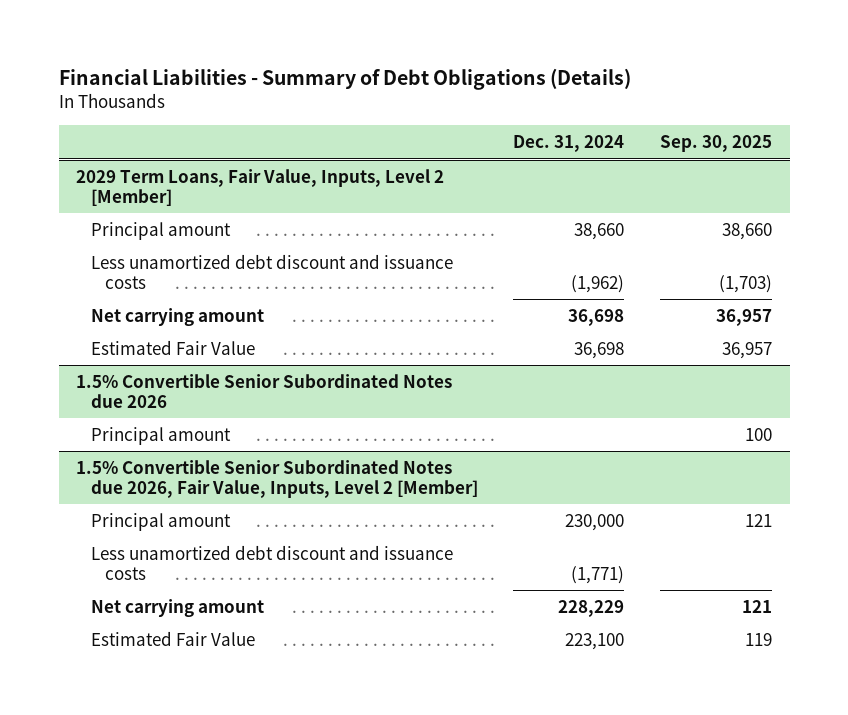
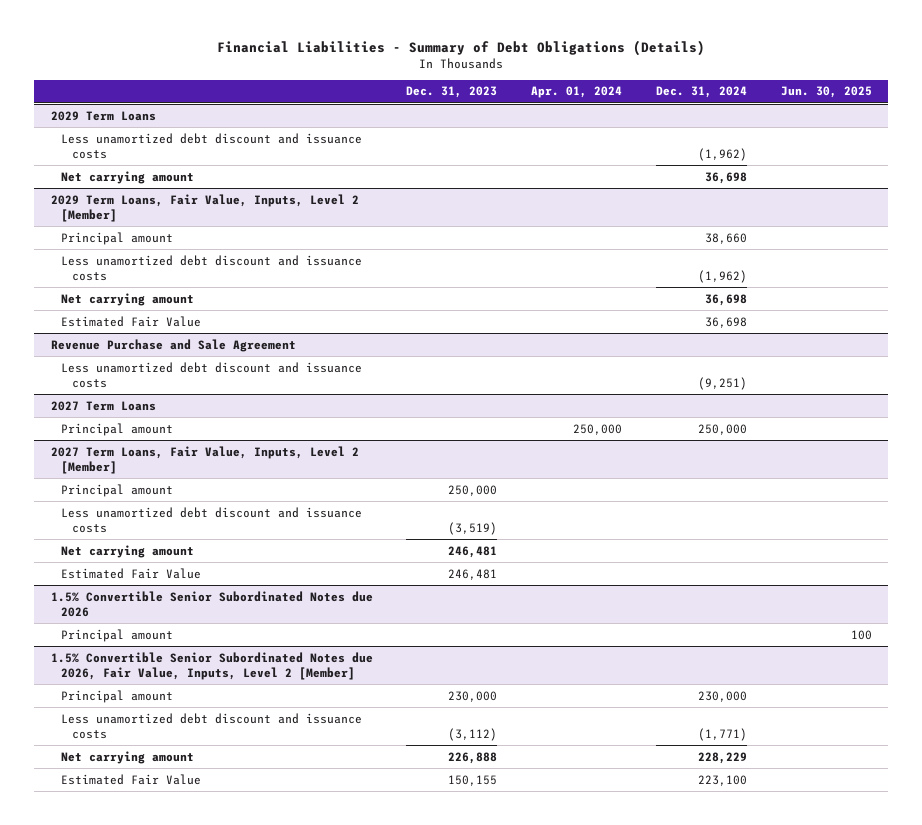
[659,135,772,153] Sep. 30, 2025 -> none
none -> [406,86,498,99] Dec. 31, 2023
none -> [531,86,623,99] Apr. 01, 2024
none -> [780,86,872,99] Jun. 30, 2025
none -> [50,110,156,121] 2029 Term Loans
none -> [61,132,363,159] Less unamortized debt discount and issuance costs
none -> [61,170,195,184] Net carrying amount
none -> [50,338,296,352] Revenue Purchase and Sale Agreement
none -> [61,361,363,388] Less unamortized debt discount and issuance costs
none -> [50,400,156,411] 2027 Term Loans
none -> [61,422,174,436] Principal amount
none -> [50,445,359,474] 2027 Term Loans, Fair Value, Inputs, Level 2 [Member]
none -> [61,483,174,497] Principal amount
none -> [61,506,363,533] Less unamortized debt discount and issuance costs
none -> [61,544,195,558] Net carrying amount
none -> [61,567,202,579] Estimated Fair Value

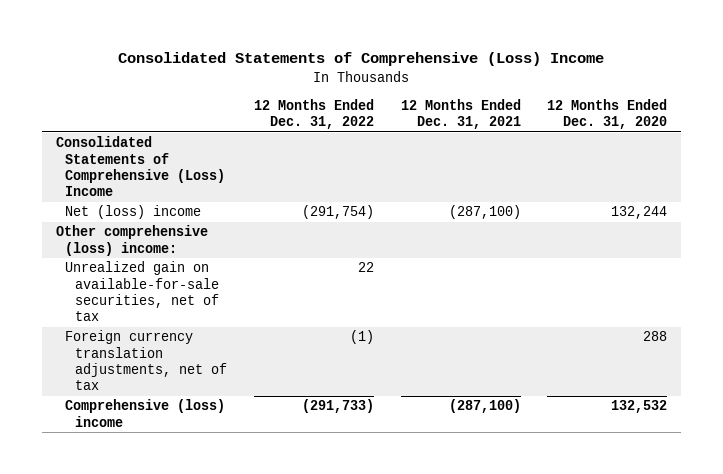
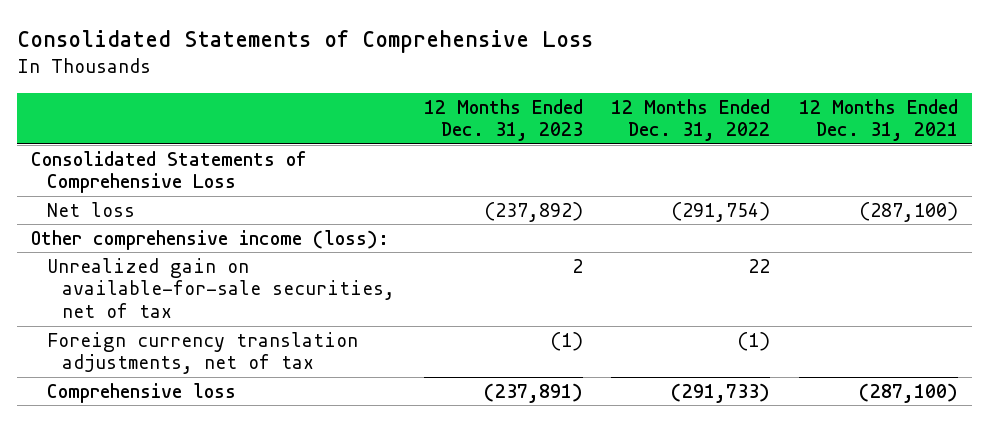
[118,52,605,67] Consolidated Statements of Comprehensive (Loss) Income -> [16,29,593,53] Consolidated Statements of Comprehensive Loss
[547,98,668,130] 12 Months Ended Dec. 31, 2020 -> none
none -> [423,98,583,142] 12 Months Ended Dec. 31, 2023
[55,136,226,197] Consolidated Statements of Comprehensive (Loss) Income -> [31,150,308,194] Consolidated Statements of Comprehensive Loss
[65,205,202,220] Net (loss) income -> [46,201,135,217] Net loss
[55,225,208,256] Other comprehensive (loss) income: -> [31,229,390,250] Other comprehensive income (loss):
[65,399,226,427] Comprehensive (loss) income -> [46,382,236,403] Comprehensive loss

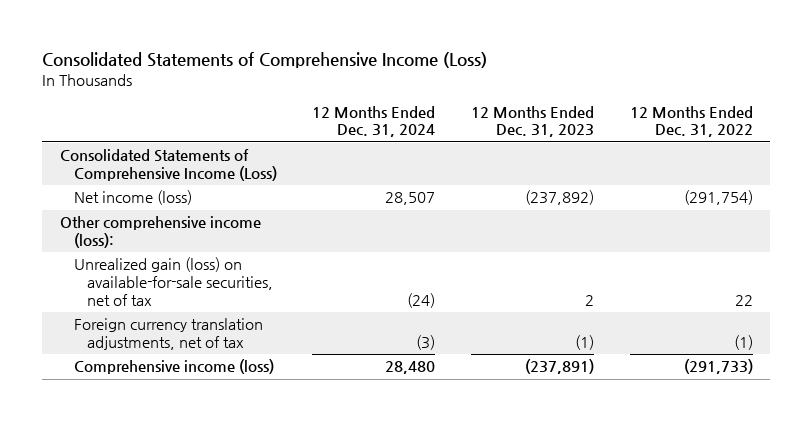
[16,29,593,53] Consolidated Statements of Comprehensive Loss -> [42,51,488,68] Consolidated Statements of Comprehensive Income (Loss)
[798,98,958,142] 12 Months Ended Dec. 31, 2021 -> none
none -> [312,105,436,138] 12 Months Ended Dec. 31, 2024
[31,150,308,194] Consolidated Statements of Comprehensive Loss -> [59,149,277,182] Consolidated Statements of Comprehensive Income (Loss)
[46,201,135,217] Net loss -> [73,190,192,206] Net income (loss)
[46,257,395,318] Unrealized gain on available-for-sale securities, net of tax -> [73,257,274,306] Unrealized gain (loss) on available-for-sale securities, net of tax
[46,382,236,403] Comprehensive loss -> [73,359,274,375] Comprehensive income (loss)

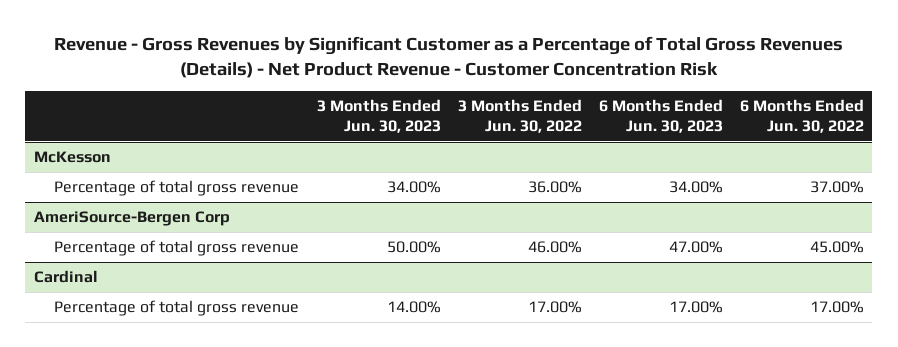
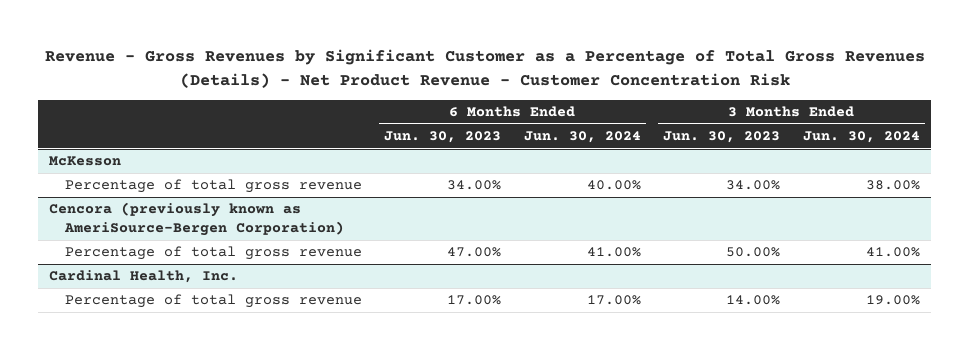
[457,99,582,134] 3 Months Ended Jun. 30, 2022 -> none
[739,99,864,134] 6 Months Ended Jun. 30, 2022 -> none
none -> [523,131,641,144] Jun. 30, 2024
none -> [802,131,920,144] Jun. 30, 2024
[33,211,230,227] AmeriSource-Bergen Corp -> [49,202,344,237] Cencora (previously known as AmeriSource-Bergen Corporation)
[33,270,98,284] Cardinal -> [49,270,239,284] Cardinal Health, Inc.

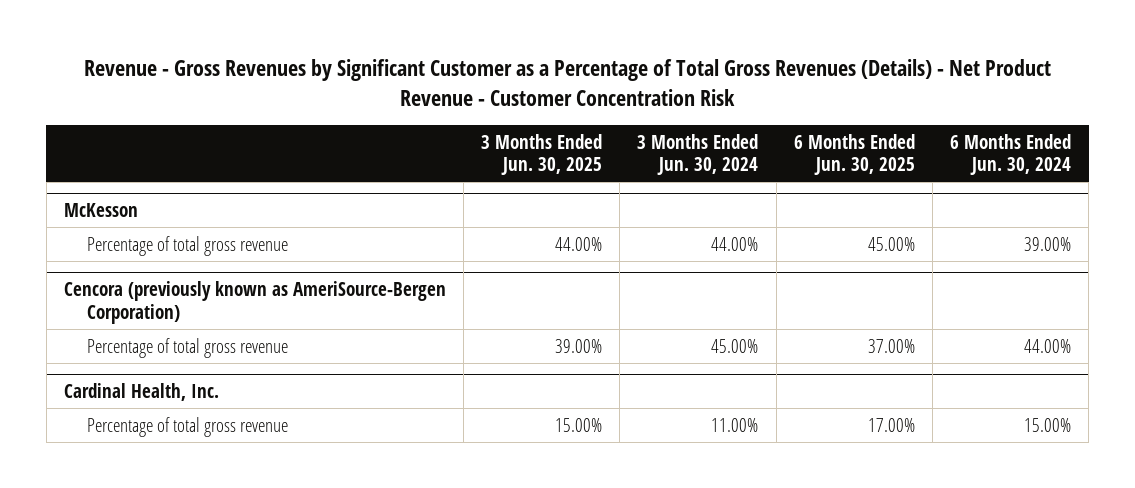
[384,131,502,144] Jun. 30, 2023 -> none
[663,131,781,144] Jun. 30, 2023 -> none
none -> [481,133,603,176] 3 Months Ended Jun. 30, 2025
none -> [793,133,915,176] 6 Months Ended Jun. 30, 2025
[586,180,641,191] 40.00% -> [1024,236,1072,251] 39.00%
[865,180,920,191] 38.00% -> [711,236,759,251] 44.00%
[586,247,641,258] 41.00% -> [1024,338,1072,353] 44.00%
[865,247,920,258] 41.00% -> [711,338,759,353] 45.00%
[586,295,641,306] 17.00% -> [1024,417,1072,432] 15.00%
[865,295,920,306] 19.00% -> [711,417,759,432] 11.00%

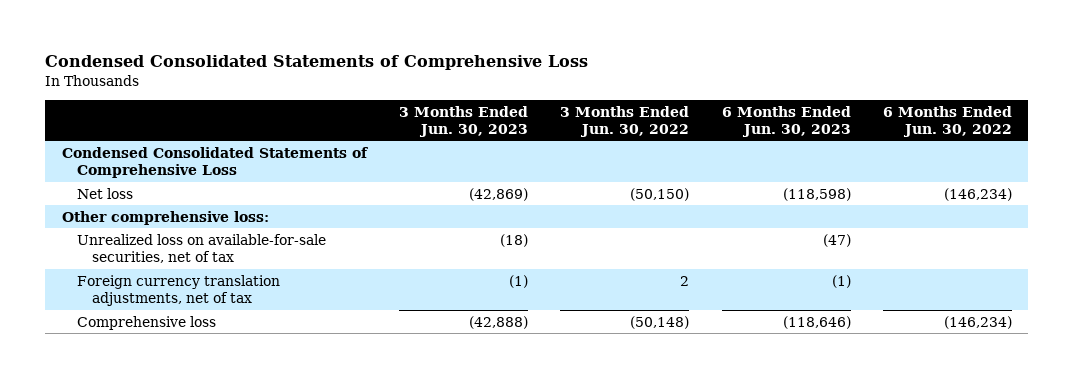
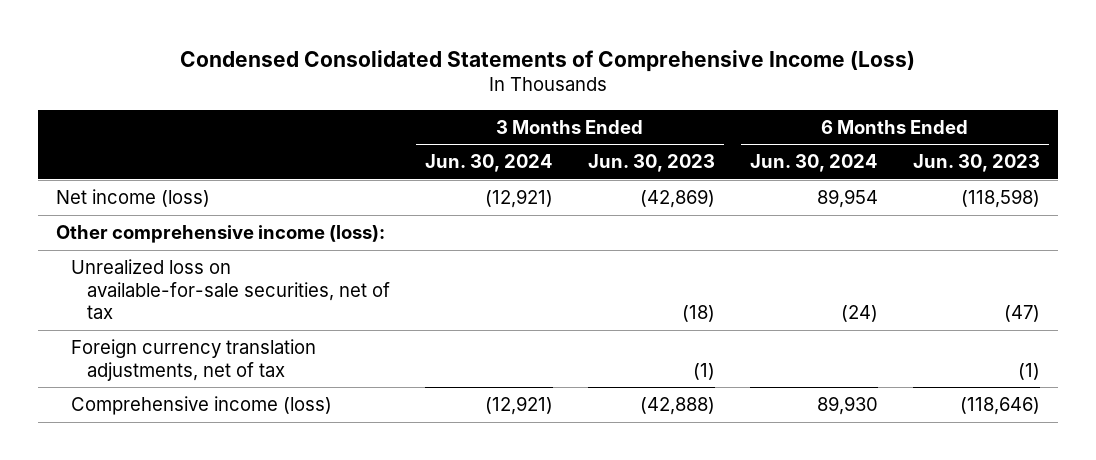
[45,55,589,71] Condensed Consolidated Statements of Comprehensive Loss -> [180,49,916,72] Condensed Consolidated Statements of Comprehensive Income (Loss)
[560,105,690,137] 3 Months Ended Jun. 30, 2022 -> none
[882,105,1012,137] 6 Months Ended Jun. 30, 2022 -> none
none -> [424,154,553,173] Jun. 30, 2024
none -> [750,154,879,173] Jun. 30, 2024
[61,146,368,178] Condensed Consolidated Statements of Comprehensive Loss -> none
[77,187,134,199] Net loss -> [55,188,210,207] Net income (loss)
[61,210,269,225] Other comprehensive loss: -> [55,224,385,243] Other comprehensive income (loss):
[77,315,217,330] Comprehensive loss -> [71,395,333,415] Comprehensive income (loss)

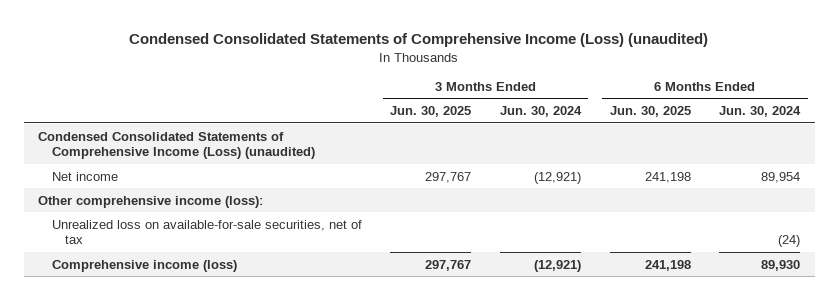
[180,49,916,72] Condensed Consolidated Statements of Comprehensive Income (Loss) -> [129,33,709,48] Condensed Consolidated Statements of Comprehensive Income (Loss) (unaudited)
[587,154,715,173] Jun. 30, 2023 -> none
[913,154,1041,173] Jun. 30, 2023 -> none
none -> [390,106,472,118] Jun. 30, 2025
none -> [609,106,691,118] Jun. 30, 2025
none -> [38,131,315,160] Condensed Consolidated Statements of Comprehensive Income (Loss) (unaudited)
[55,188,210,207] Net income (loss) -> [51,171,118,181] Net income
[71,338,317,381] Foreign currency translation adjustments, net of tax -> none

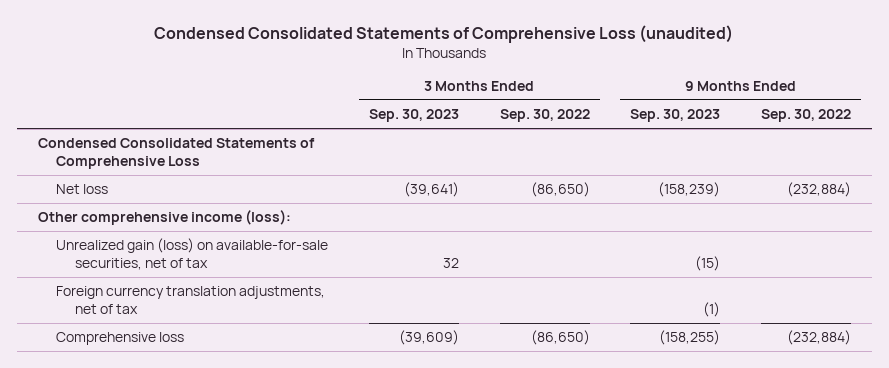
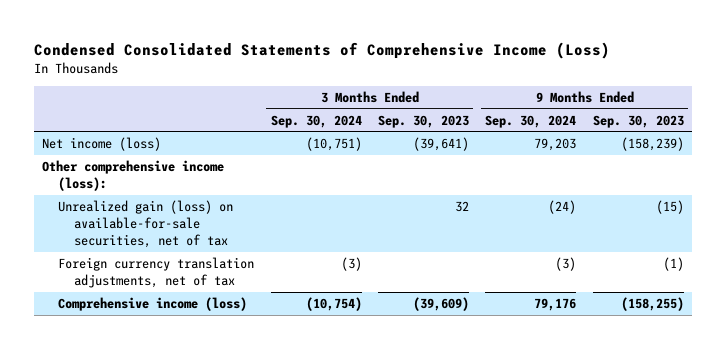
[154,24,734,43] Condensed Consolidated Statements of Comprehensive Loss (unaudited) -> [34,41,611,59] Condensed Consolidated Statements of Comprehensive Income (Loss)
[499,109,590,123] Sep. 30, 2022 -> none
[761,109,852,123] Sep. 30, 2022 -> none
none -> [270,114,362,128] Sep. 30, 2024
none -> [485,114,577,128] Sep. 30, 2024
[37,138,315,169] Condensed Consolidated Statements of Comprehensive Loss -> none
[56,184,109,195] Net loss -> [42,137,162,152] Net income (loss)
[56,332,185,346] Comprehensive loss -> [58,297,248,312] Comprehensive income (loss)

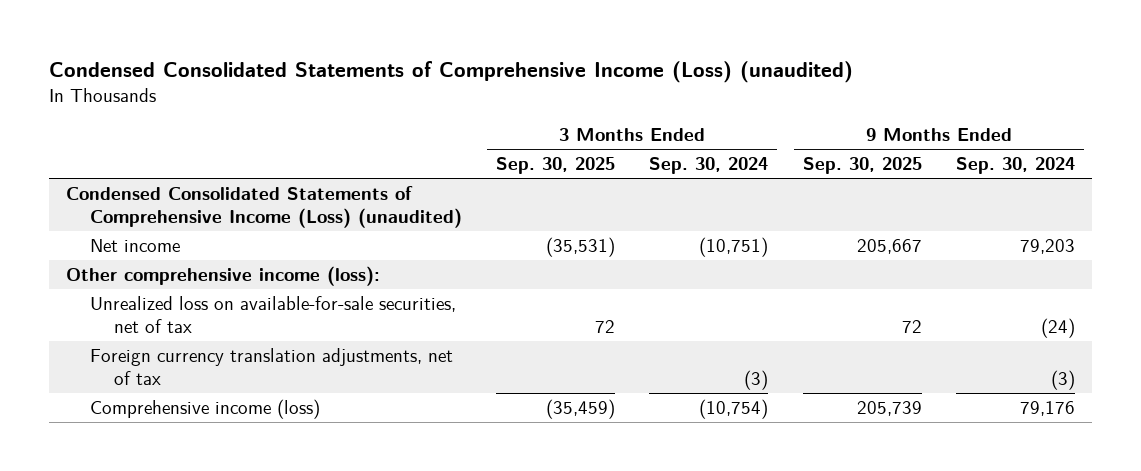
[34,41,611,59] Condensed Consolidated Statements of Comprehensive Income (Loss) -> [48,61,853,84] Condensed Consolidated Statements of Comprehensive Income (Loss) (unaudited)
[377,114,469,128] Sep. 30, 2023 -> none
[592,114,684,128] Sep. 30, 2023 -> none
none -> [496,157,616,175] Sep. 30, 2025
none -> [802,157,922,175] Sep. 30, 2025
none -> [65,185,462,229] Condensed Consolidated Statements of Comprehensive Income (Loss) (unaudited)
[42,137,162,152] Net income (loss) -> [89,238,180,252] Net income
[58,200,234,249] Unrealized gain (loss) on available-for-sale securities, net of tax -> [89,295,456,334] Unrealized loss on available-for-sale securities, net of tax

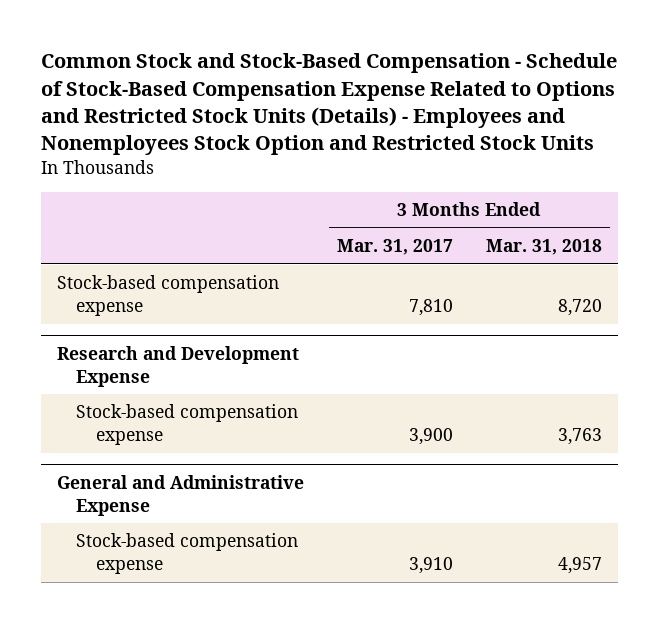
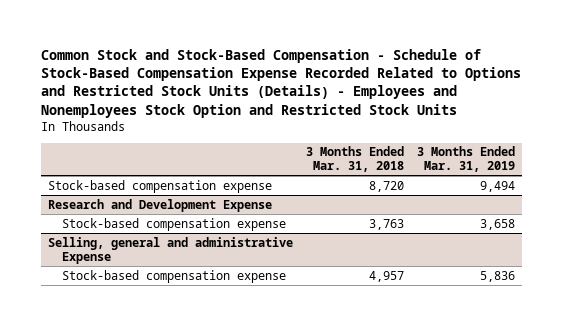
[41,53,618,156] Common Stock and Stock-Based Compensation - Schedule of Stock-Based Compensation Expense Related to Options and Restricted Stock Units (Details) - Employees and Nonemployees Stock Option and Restricted Stock Units -> [41,48,522,118] Common Stock and Stock-Based Compensation - Schedule of Stock-Based Compensation Expense Recorded Related to Options and Restricted Stock Units (Details) - Employees and Nonemployees Stock Option and Restricted Stock Units
[336,238,453,255] Mar. 31, 2017 -> none
none -> [417,146,516,173] 3 Months Ended Mar. 31, 2019
[57,474,305,516] General and Administrative Expense -> [47,236,293,264] Selling, general and administrative Expense

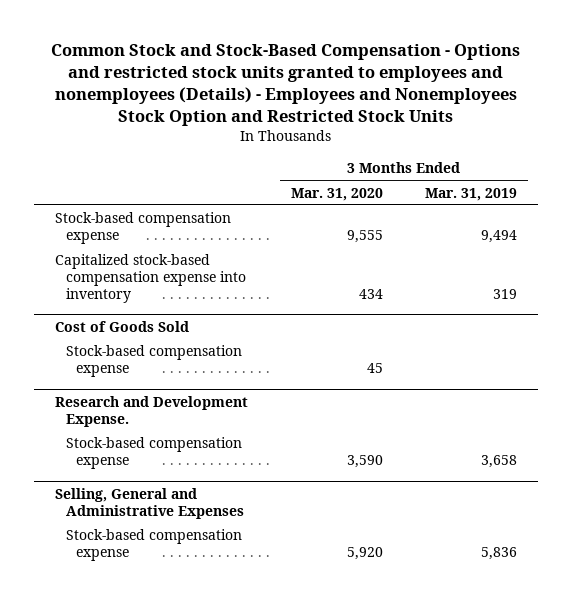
[41,48,522,118] Common Stock and Stock-Based Compensation - Schedule of Stock-Based Compensation Expense Recorded Related to Options and Restricted Stock Units (Details) - Employees and Nonemployees Stock Option and Restricted Stock Units -> [51,44,521,127] Common Stock and Stock-Based Compensation - Options and restricted stock units granted to employees and nonemployees (Details) - Employees and Nonemployees Stock Option and Restricted Stock Units
[306,146,405,173] 3 Months Ended Mar. 31, 2018 -> none
none -> [290,187,383,201] Mar. 31, 2020
none -> [55,254,246,304] Capitalized stock-based compensation expense into inventory
[47,198,272,212] Research and Development Expense -> [55,320,190,332] Cost of Goods Sold
none -> [65,345,242,378] Stock-based compensation expense
none -> [55,395,249,427] Research and Development Expense.
[47,236,293,264] Selling, general and administrative Expense -> [55,487,244,519] Selling, General and Administrative Expenses

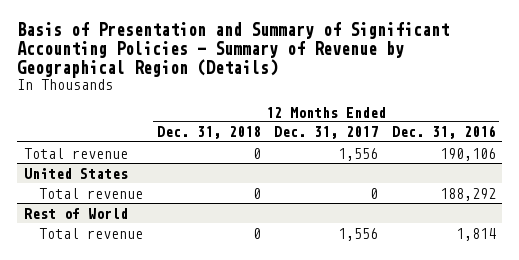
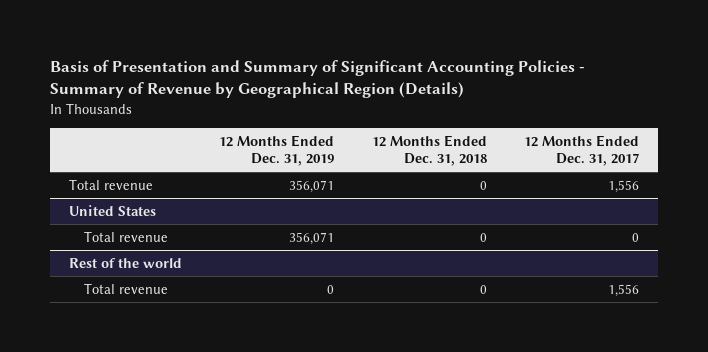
[391,125,496,140] Dec. 31, 2016 -> none
none -> [219,134,335,166] 12 Months Ended Dec. 31, 2019
[23,207,128,219] Rest of World -> [68,257,182,268] Rest of the world

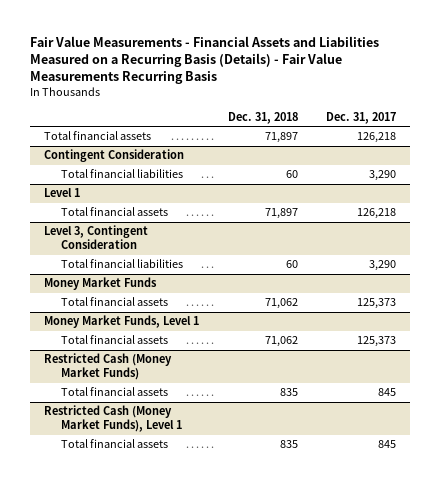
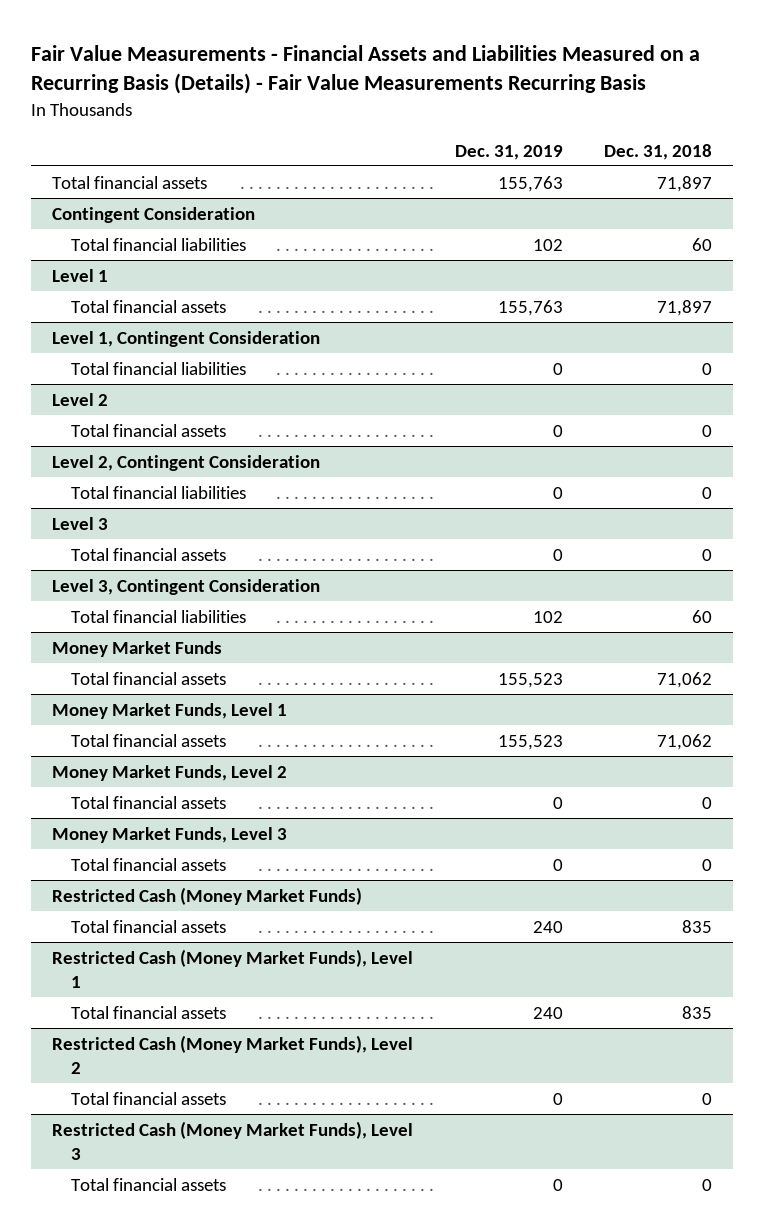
[325,111,396,124] Dec. 31, 2017 -> none
none -> [454,144,563,160] Dec. 31, 2019
none -> [51,330,320,347] Level 1, Contingent Consideration
none -> [70,361,246,375] Total financial liabilities
none -> [51,392,108,406] Level 2
none -> [70,423,226,437] Total financial assets
none -> [51,454,320,471] Level 2, Contingent Consideration
none -> [70,485,246,499] Total financial liabilities
none -> [51,516,108,530] Level 3
none -> [70,547,226,561] Total financial assets
none -> [51,764,287,781] Money Market Funds, Level 2
none -> [70,795,226,809] Total financial assets
none -> [51,826,287,843] Money Market Funds, Level 3
none -> [70,857,226,871] Total financial assets
none -> [51,1034,413,1075] Restricted Cash (Money Market Funds), Level 2
none -> [70,1091,226,1105] Total financial assets
none -> [51,1120,413,1161] Restricted Cash (Money Market Funds), Level 3
none -> [70,1177,226,1191] Total financial assets

